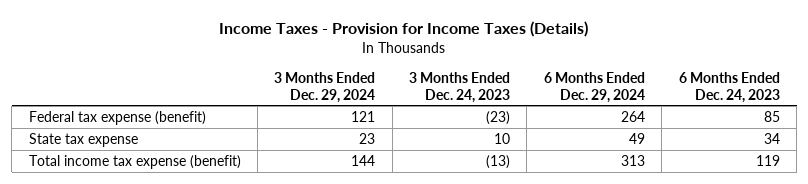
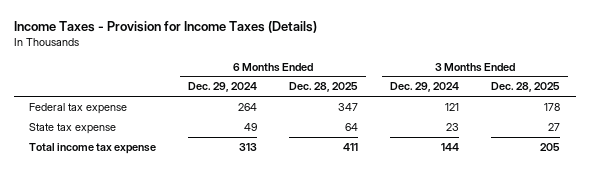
[409,71,511,103] 3 Months Ended Dec. 24, 2023 -> none
[678,71,780,103] 6 Months Ended Dec. 24, 2023 -> none
none -> [289,82,359,93] Dec. 28, 2025
none -> [490,82,560,93] Dec. 28, 2025
[28,110,206,125] Federal tax expense (benefit) -> [29,102,128,114] Federal tax expense
[28,154,241,169] Total income tax expense (benefit) -> [29,142,157,154] Total income tax expense

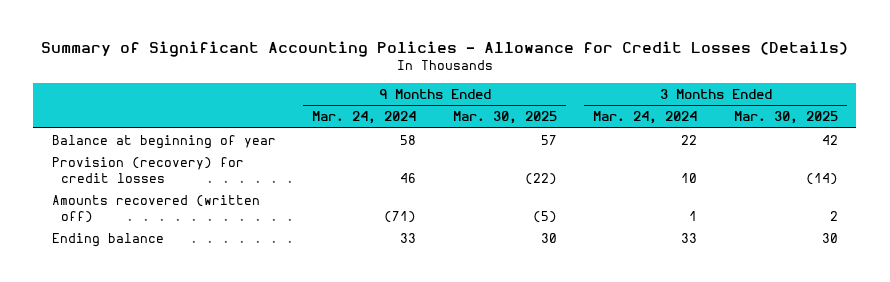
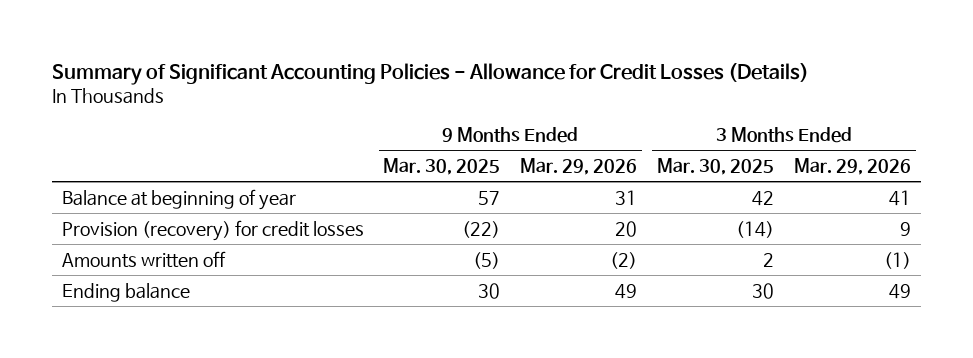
[312,111,417,125] Mar. 24, 2024 -> none
[593,111,698,125] Mar. 24, 2024 -> none
none -> [520,157,638,175] Mar. 29, 2026
none -> [794,157,912,175] Mar. 29, 2026
[51,195,260,223] Amounts recovered (written off) -> [61,250,226,268] Amounts written off

